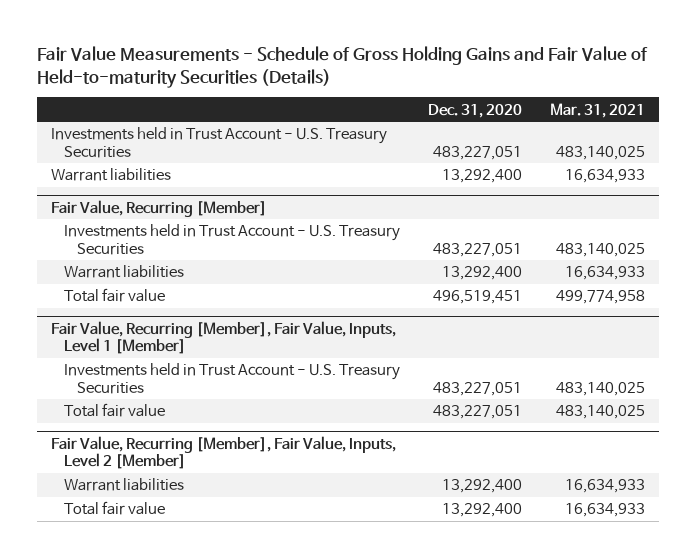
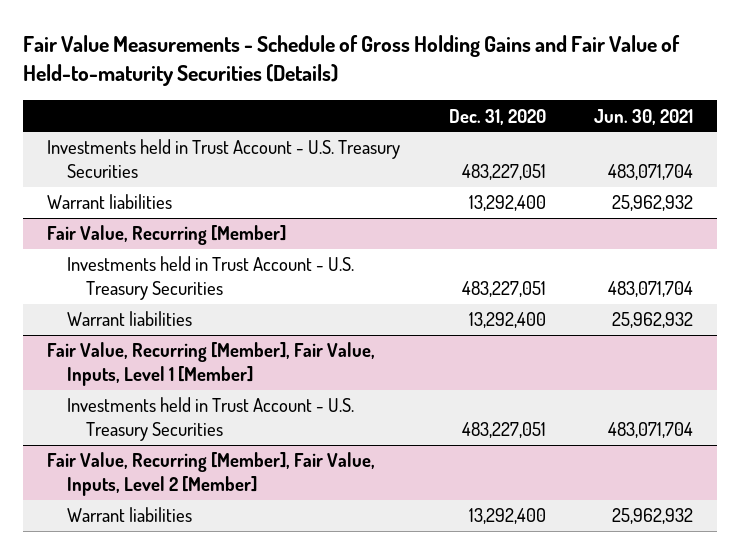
[550,102,646,118] Mar. 31, 2021 -> none
none -> [594,108,694,125] Jun. 30, 2021
[63,288,165,303] Total fair value -> none
[63,403,165,418] Total fair value -> none
[63,501,165,516] Total fair value -> none

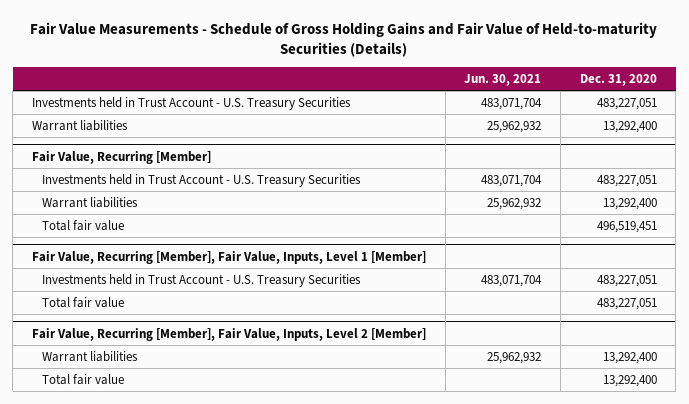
none -> [42,219,125,231] Total fair value
none -> [42,296,125,308] Total fair value
none -> [42,373,125,385] Total fair value

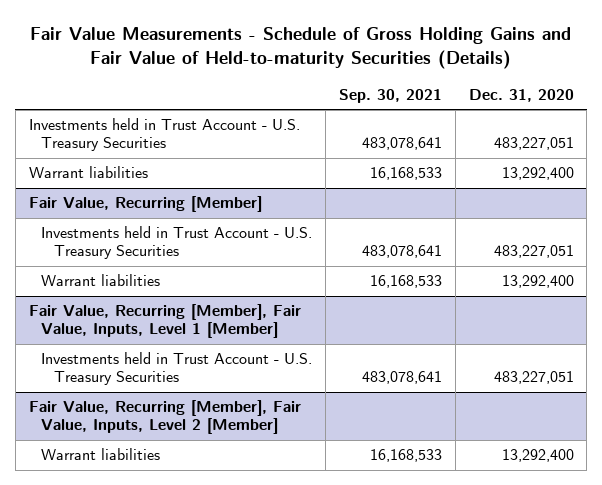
[464,74,542,87] Jun. 30, 2021 -> none
none -> [338,88,442,103] Sep. 30, 2021
[42,219,125,231] Total fair value -> none
[42,296,125,308] Total fair value -> none
[42,373,125,385] Total fair value -> none

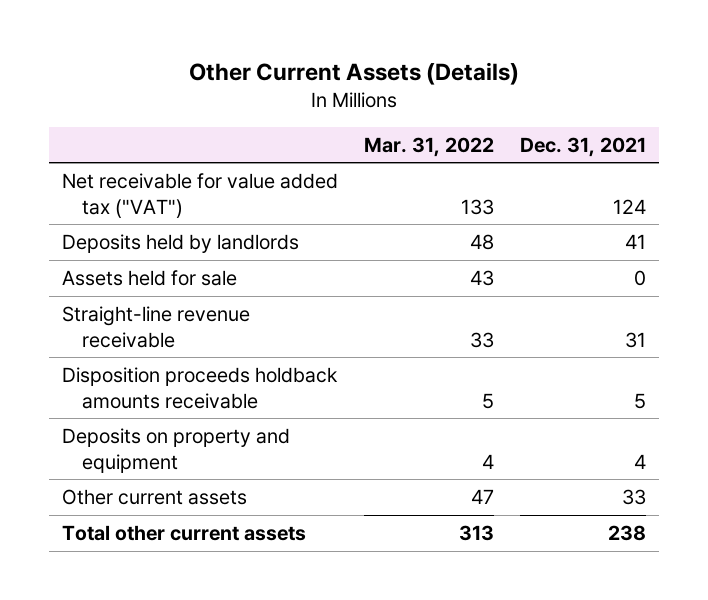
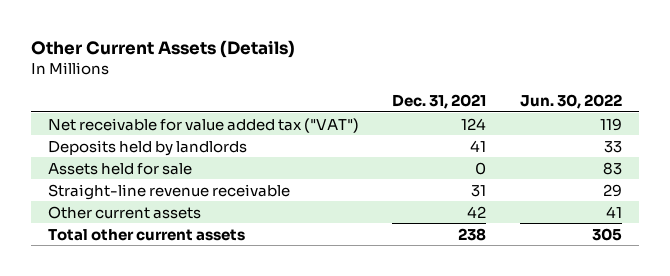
[363,136,494,157] Mar. 31, 2022 -> none
none -> [519,93,622,109] Jun. 30, 2022
[61,366,338,409] Disposition proceeds holdback amounts receivable -> none
[61,427,290,473] Deposits on property and equipment -> none
[621,488,646,505] 33 -> [467,205,487,218] 42

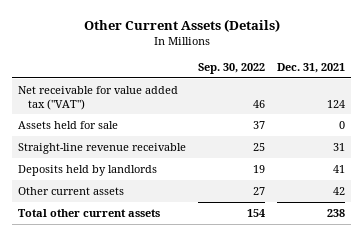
[519,93,622,109] Jun. 30, 2022 -> none
none -> [198,62,266,74] Sep. 30, 2022
[47,139,247,156] Deposits held by landlords -> [18,164,158,176] Deposits held by landlords

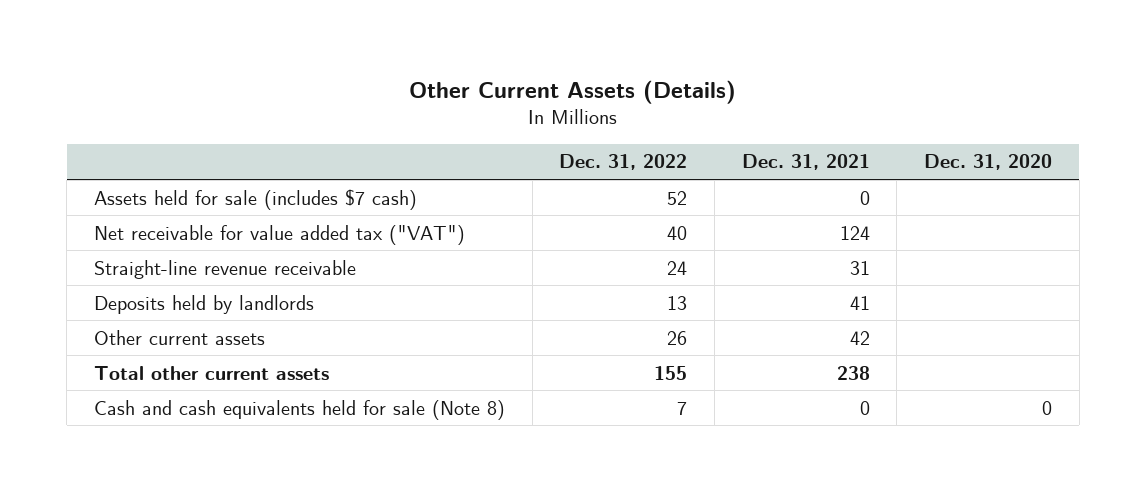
[198,62,266,74] Sep. 30, 2022 -> none
none -> [559,154,688,171] Dec. 31, 2022
none -> [923,154,1052,171] Dec. 31, 2020
none -> [94,188,418,210] Assets held for sale (includes $7 cash)
[18,120,119,129] Assets held for sale -> none
none -> [94,399,506,420] Cash and cash equivalents held for sale (Note 8)

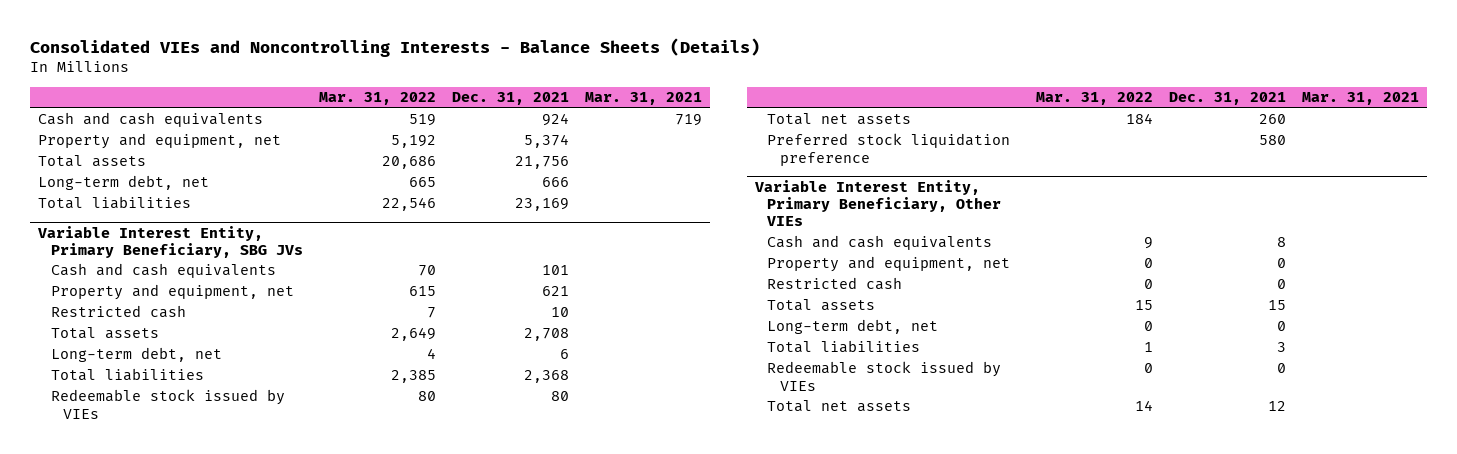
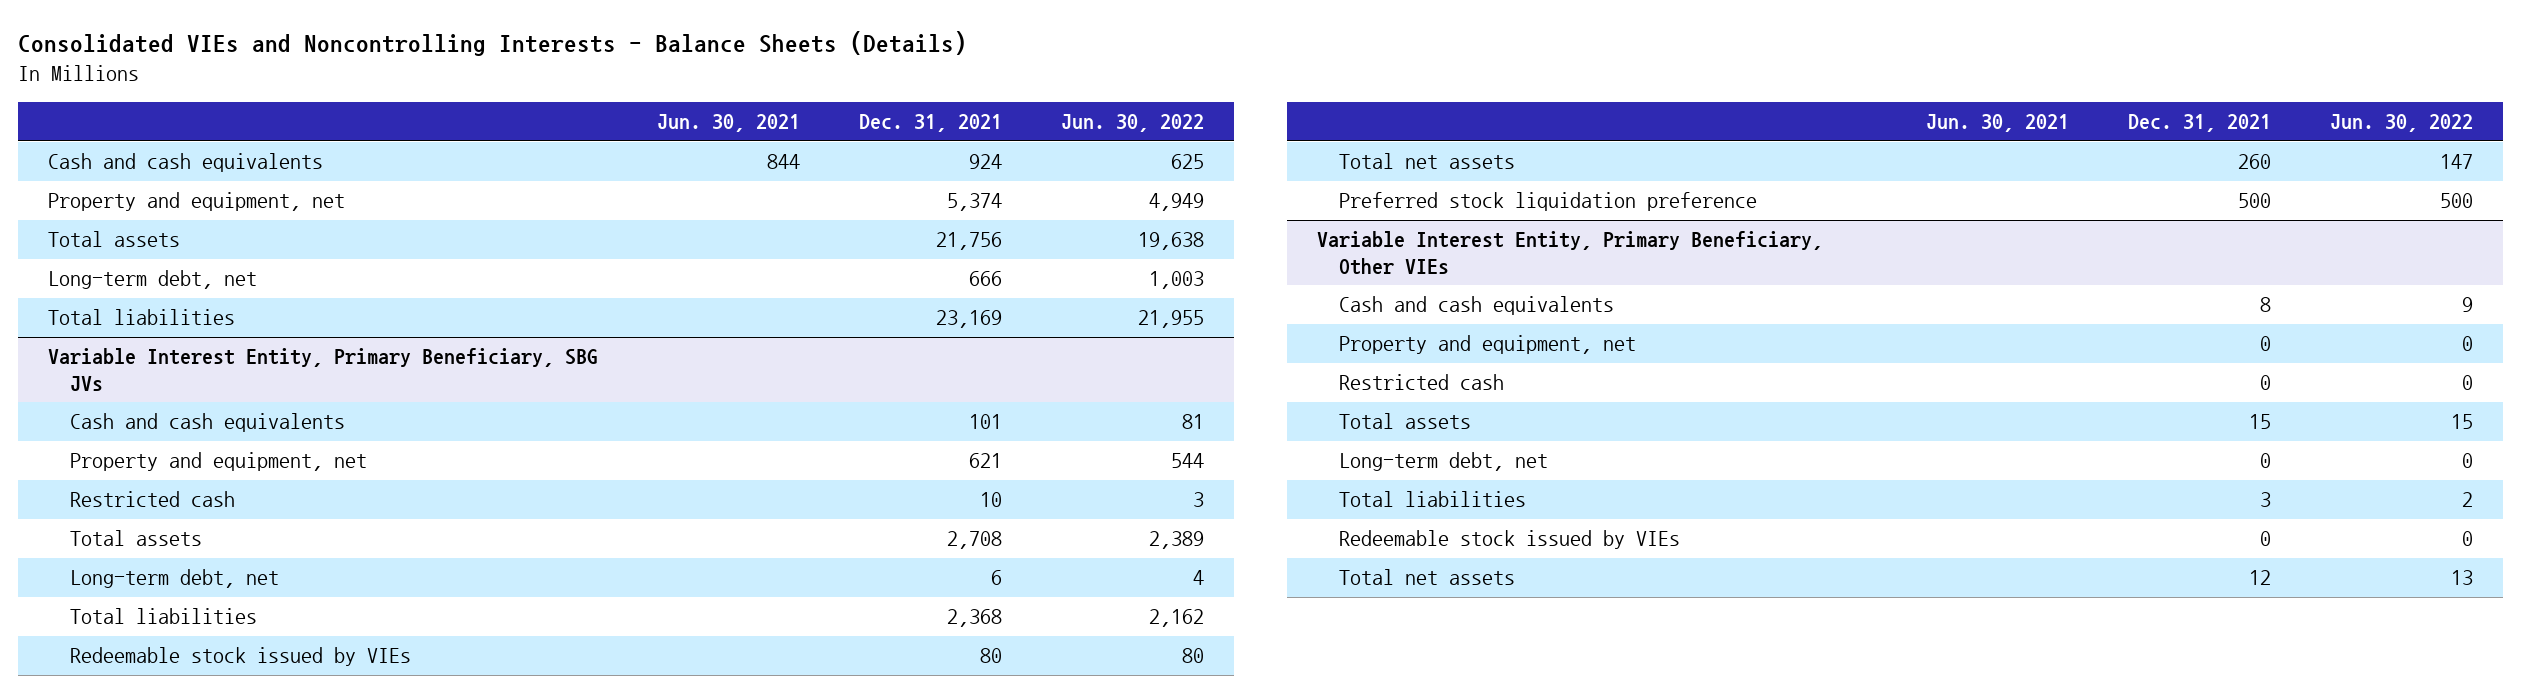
[318,92,436,106] Mar. 31, 2022 -> none
[585,92,703,106] Mar. 31, 2021 -> none
none -> [656,114,800,133] Jun. 30, 2021
none -> [1060,114,1204,133] Jun. 30, 2022
[1258,135,1286,146] 580 -> [2238,193,2272,209] 500

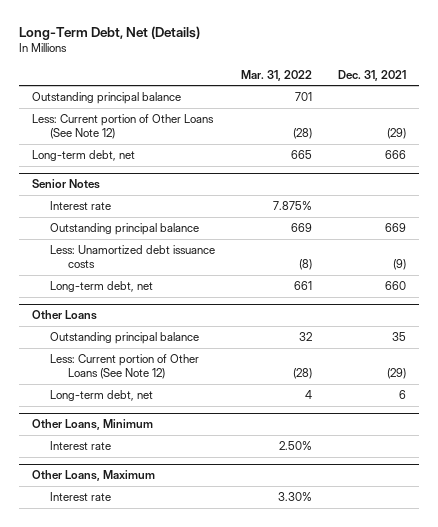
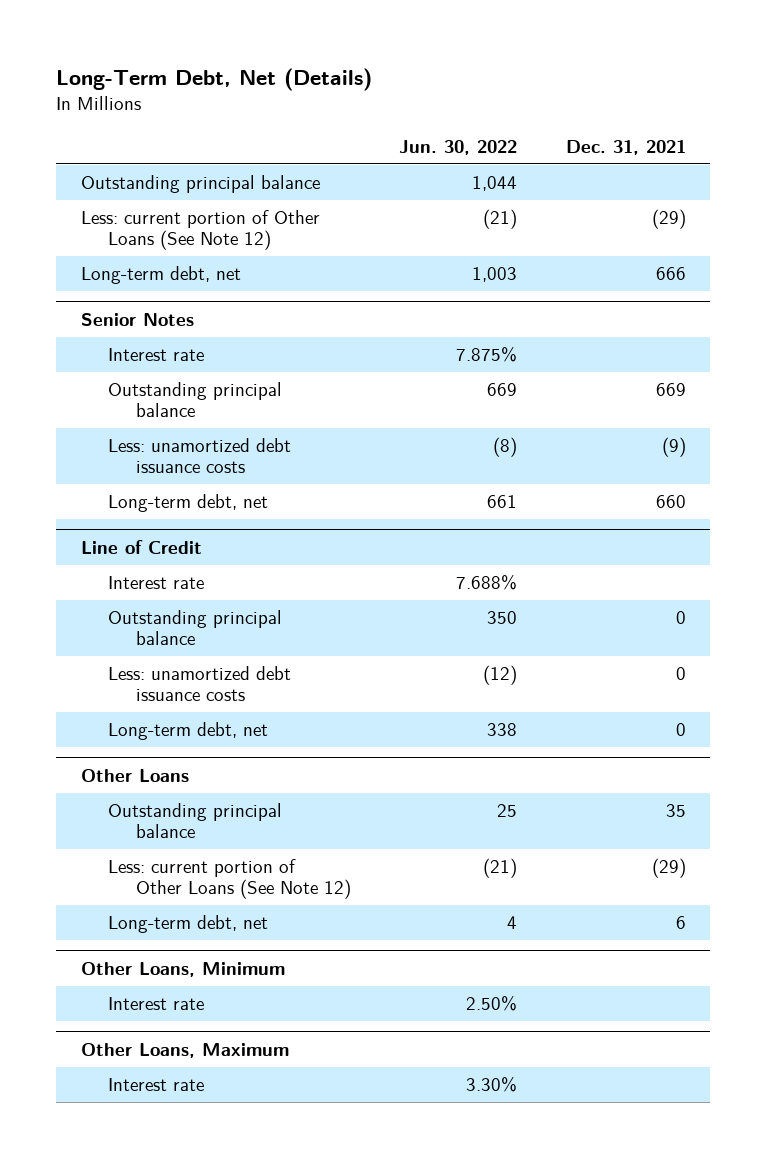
[240,69,312,81] Mar. 31, 2022 -> none
none -> [399,139,518,155] Jun. 30, 2022
[31,114,214,140] Less: Current portion of Other Loans (See Note 12) -> [80,209,320,251] Less: current portion of Other Loans (See Note 12)
[49,245,215,269] Less: Unamortized debt issuance costs -> [108,437,292,474] Less: unamortized debt issuance costs
none -> [80,539,202,554] Line of Credit
none -> [108,575,205,589] Interest rate
none -> [108,609,283,646] Outstanding principal balance
none -> [108,665,292,702] Less: unamortized debt issuance costs
none -> [108,721,269,740] Long-term debt, net
[49,354,199,380] Less: Current portion of Other Loans (See Note 12) -> [108,858,351,900] Less: current portion of Other Loans (See Note 12)

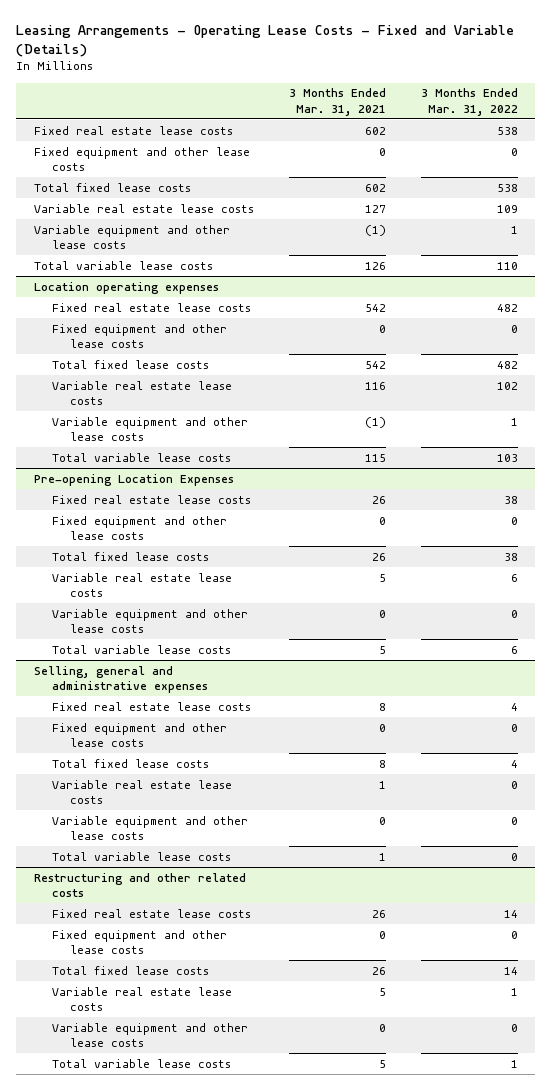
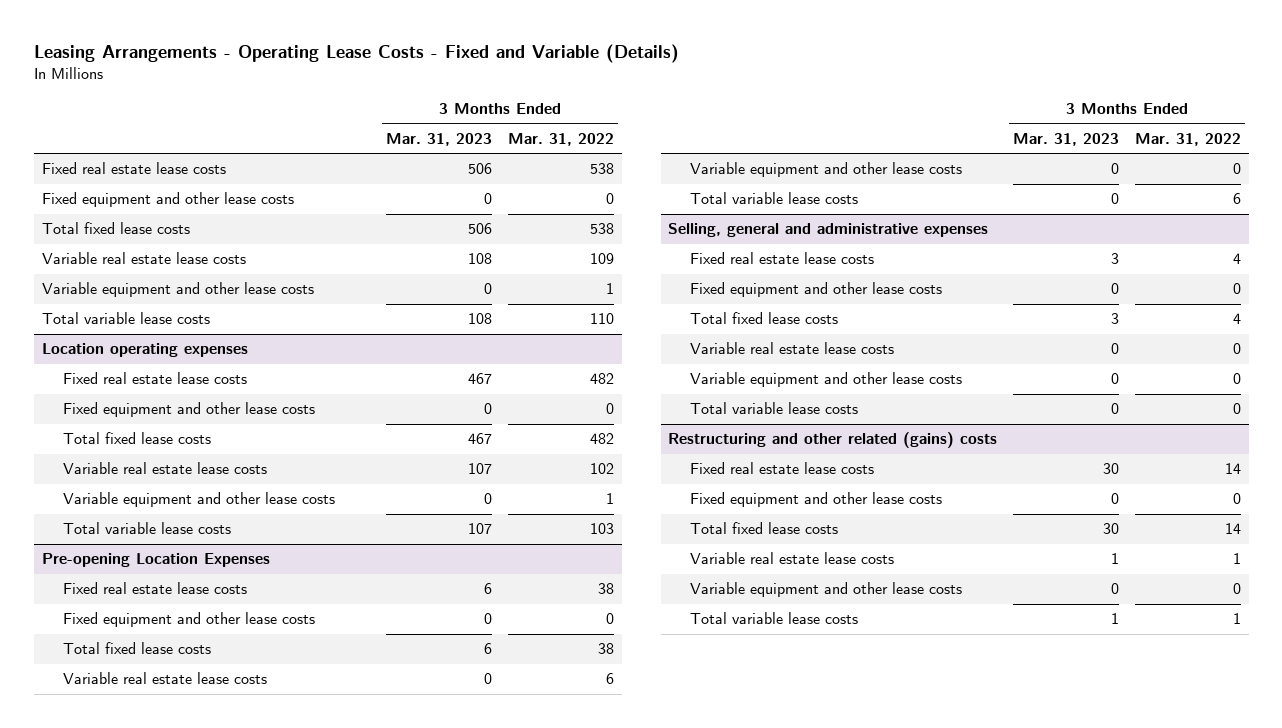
[288,88,386,116] 3 Months Ended Mar. 31, 2021 -> none
none -> [386,132,493,146] Mar. 31, 2023
[33,872,246,898] Restructuring and other related costs -> [668,432,998,449] Restructuring and other related (gains) costs

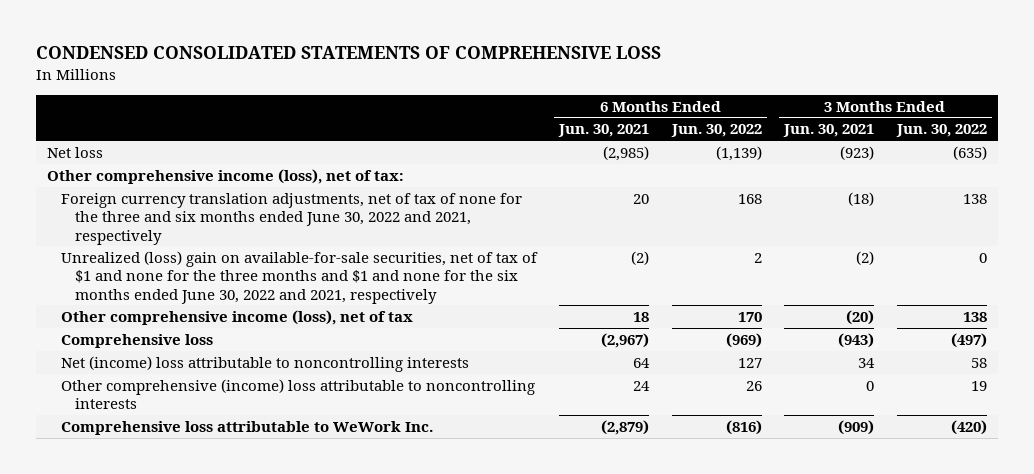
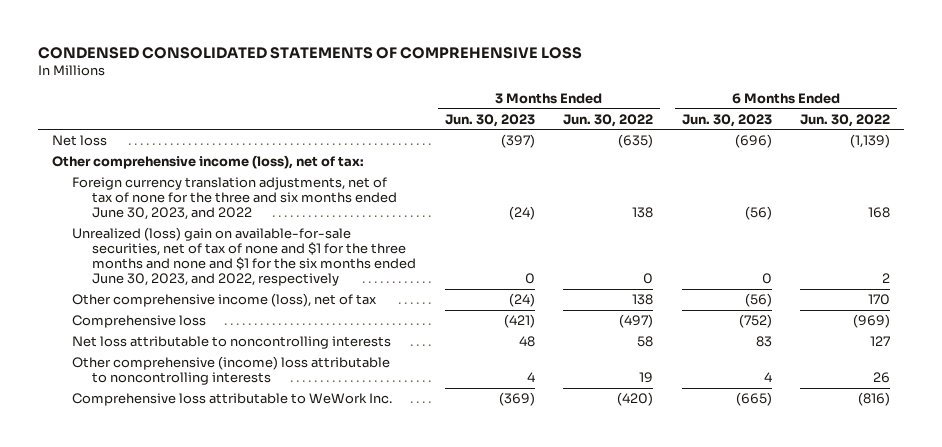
[558,124,650,138] Jun. 30, 2021 -> none
[783,124,875,138] Jun. 30, 2021 -> none
none -> [444,113,535,127] Jun. 30, 2023
none -> [681,113,772,127] Jun. 30, 2023
[61,192,523,245] Foreign currency translation adjustments, net of tax of none for the three and six months ended June 30, 2022 and 2021, respectively -> [72,177,398,220] Foreign currency translation adjustments, net of tax of none for the three and six months ended June 30, 2023, and 2022
[61,250,539,304] Unrealized (loss) gain on available-for-sale securities, net of tax of $1 and none for the three months and $1 and none for the six months ended June 30, 2022 and 2021, respectively -> [72,227,417,286] Unrealized (loss) gain on available-for-sale securities, net of tax of none and $1 for the three months and none and $1 for the six months ended June 30, 2023, and 2022, respectively
[61,355,470,372] Net (income) loss attributable to noncontrolling interests -> [72,336,392,350] Net loss attributable to noncontrolling interests

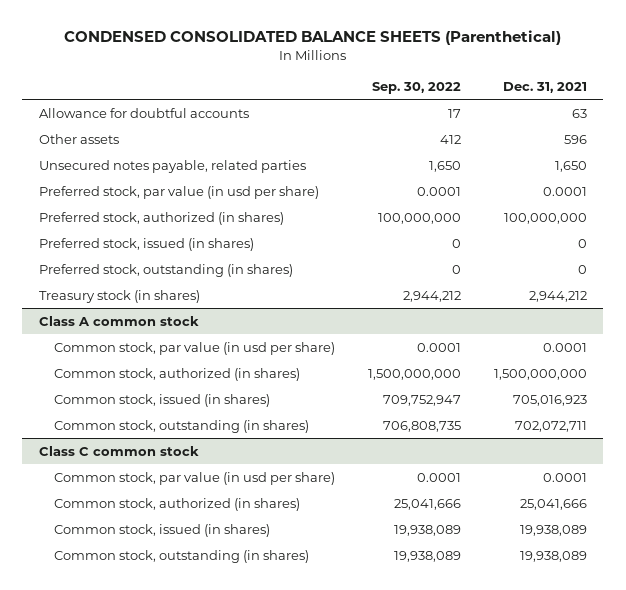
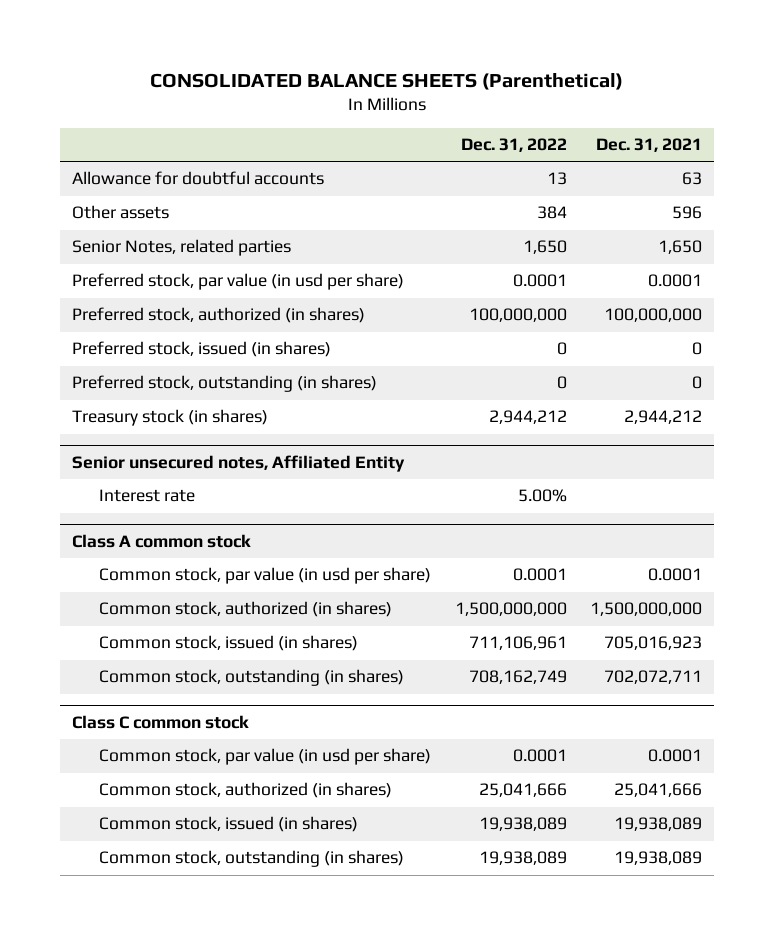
[63,30,561,46] CONDENSED CONSOLIDATED BALANCE SHEETS (Parenthetical) -> [149,73,623,91] CONSOLIDATED BALANCE SHEETS (Parenthetical)
[371,81,461,94] Sep. 30, 2022 -> none
none -> [460,138,567,153] Dec. 31, 2022
[38,159,306,173] Unsecured notes payable, related parties -> [71,239,291,257] Senior Notes, related parties
none -> [71,454,405,472] Senior unsecured notes, Affiliated Entity
none -> [99,489,196,503] Interest rate

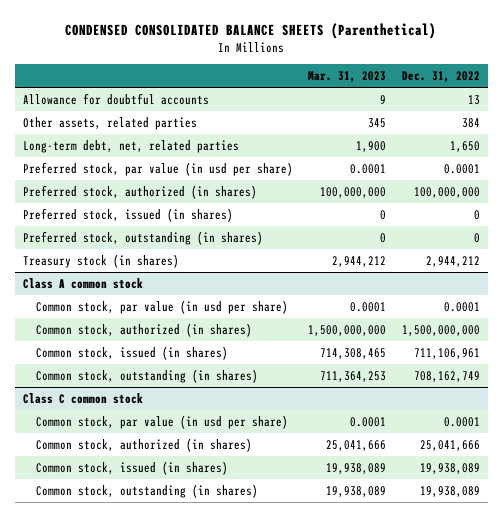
[149,73,623,91] CONSOLIDATED BALANCE SHEETS (Parenthetical) -> [65,22,437,39] CONDENSED CONSOLIDATED BALANCE SHEETS (Parenthetical)
[595,138,702,153] Dec. 31, 2021 -> none
none -> [308,71,387,84] Mar. 31, 2023
[71,205,169,220] Other assets -> [22,116,197,130] Other assets, related parties
[71,239,291,257] Senior Notes, related parties -> [22,139,239,153] Long-term debt, net, related parties
[71,454,405,472] Senior unsecured notes, Affiliated Entity -> none
[99,489,196,503] Interest rate -> none

